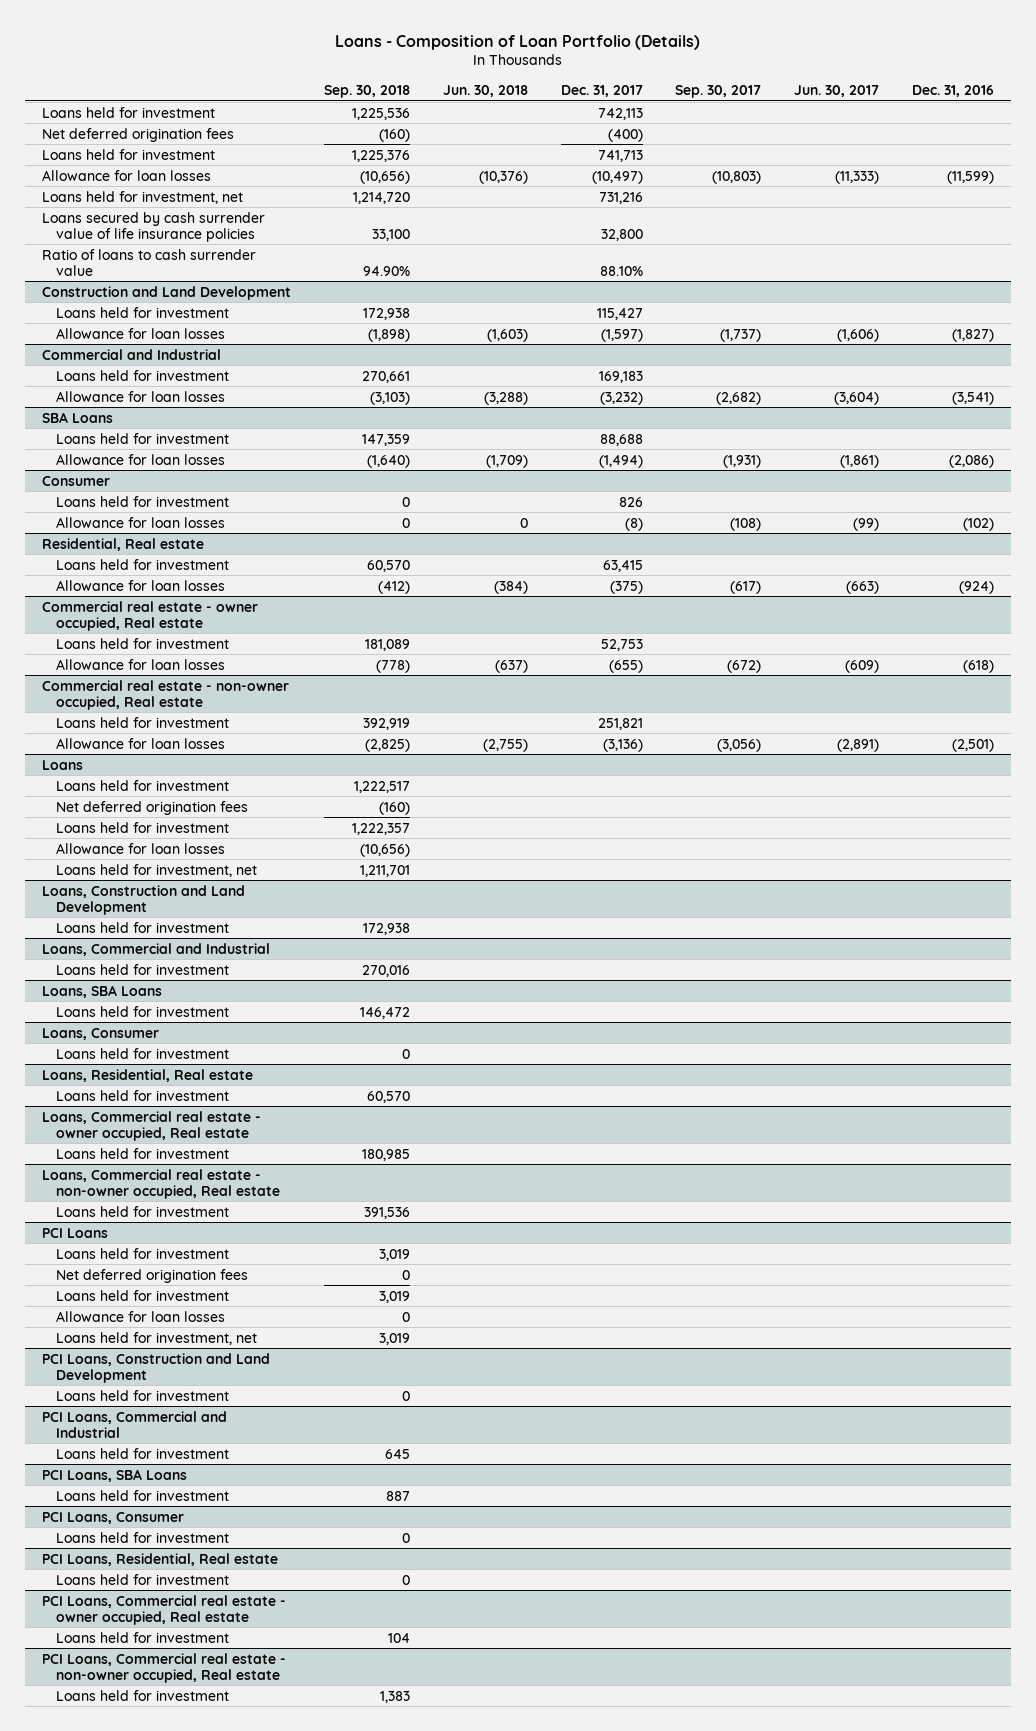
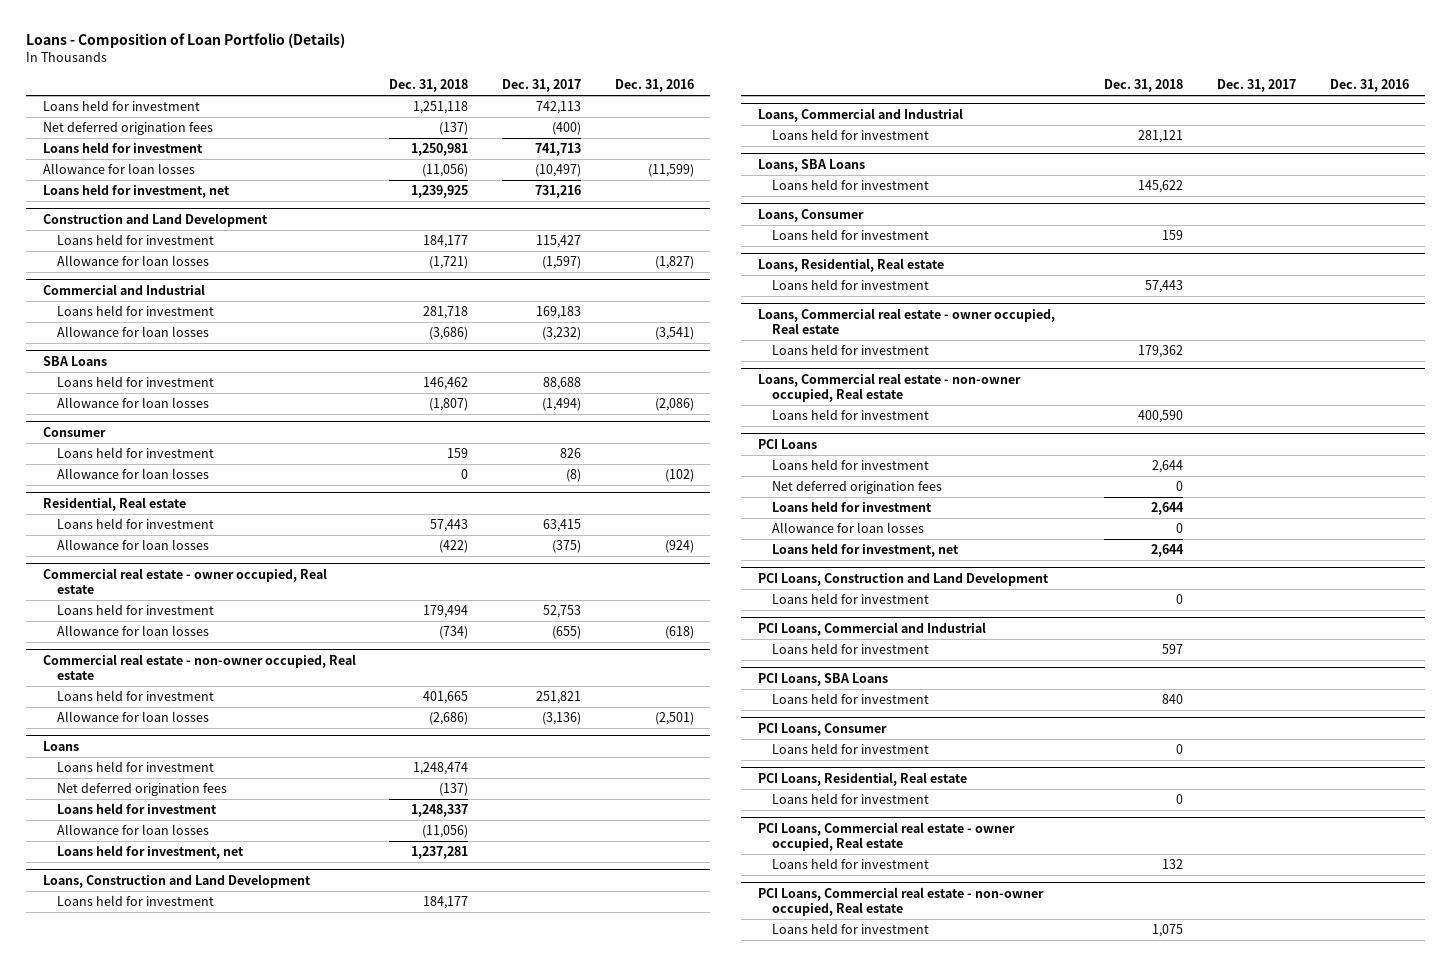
[323,84,410,98] Sep. 30, 2018 -> none
[442,84,528,97] Jun. 30, 2018 -> none
[675,84,762,98] Sep. 30, 2017 -> none
[794,84,880,97] Jun. 30, 2017 -> none
none -> [389,79,469,93] Dec. 31, 2018
[41,211,265,242] Loans secured by cash surrender value of life insurance policies -> none
[41,248,256,276] Ratio of loans to cash surrender value -> none

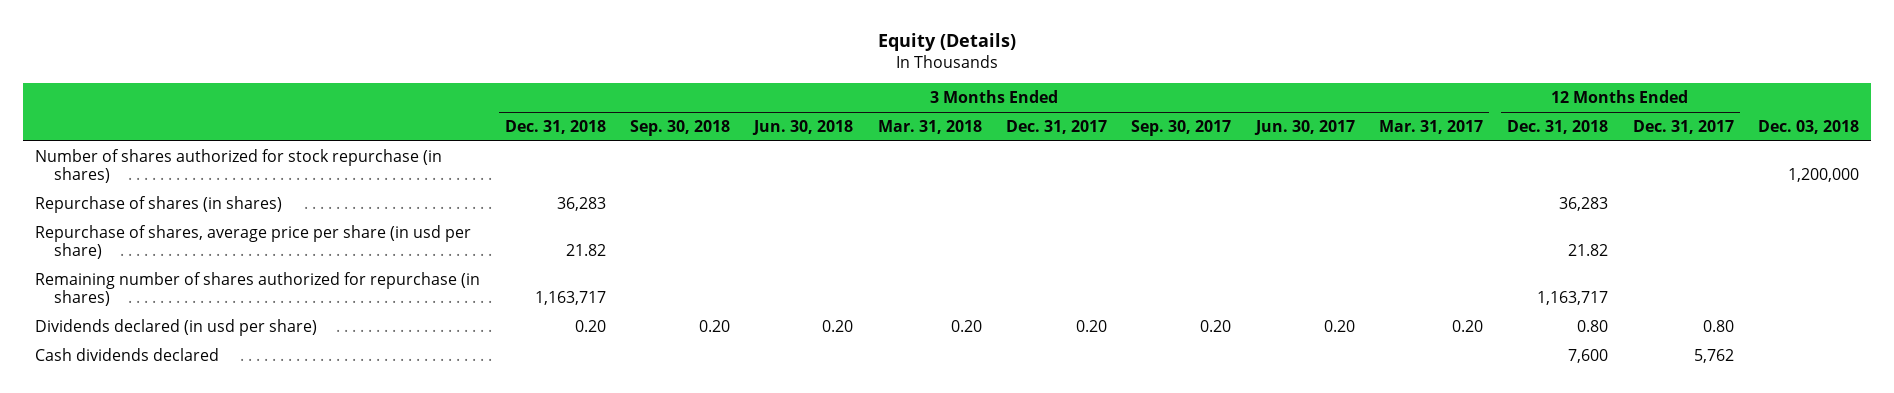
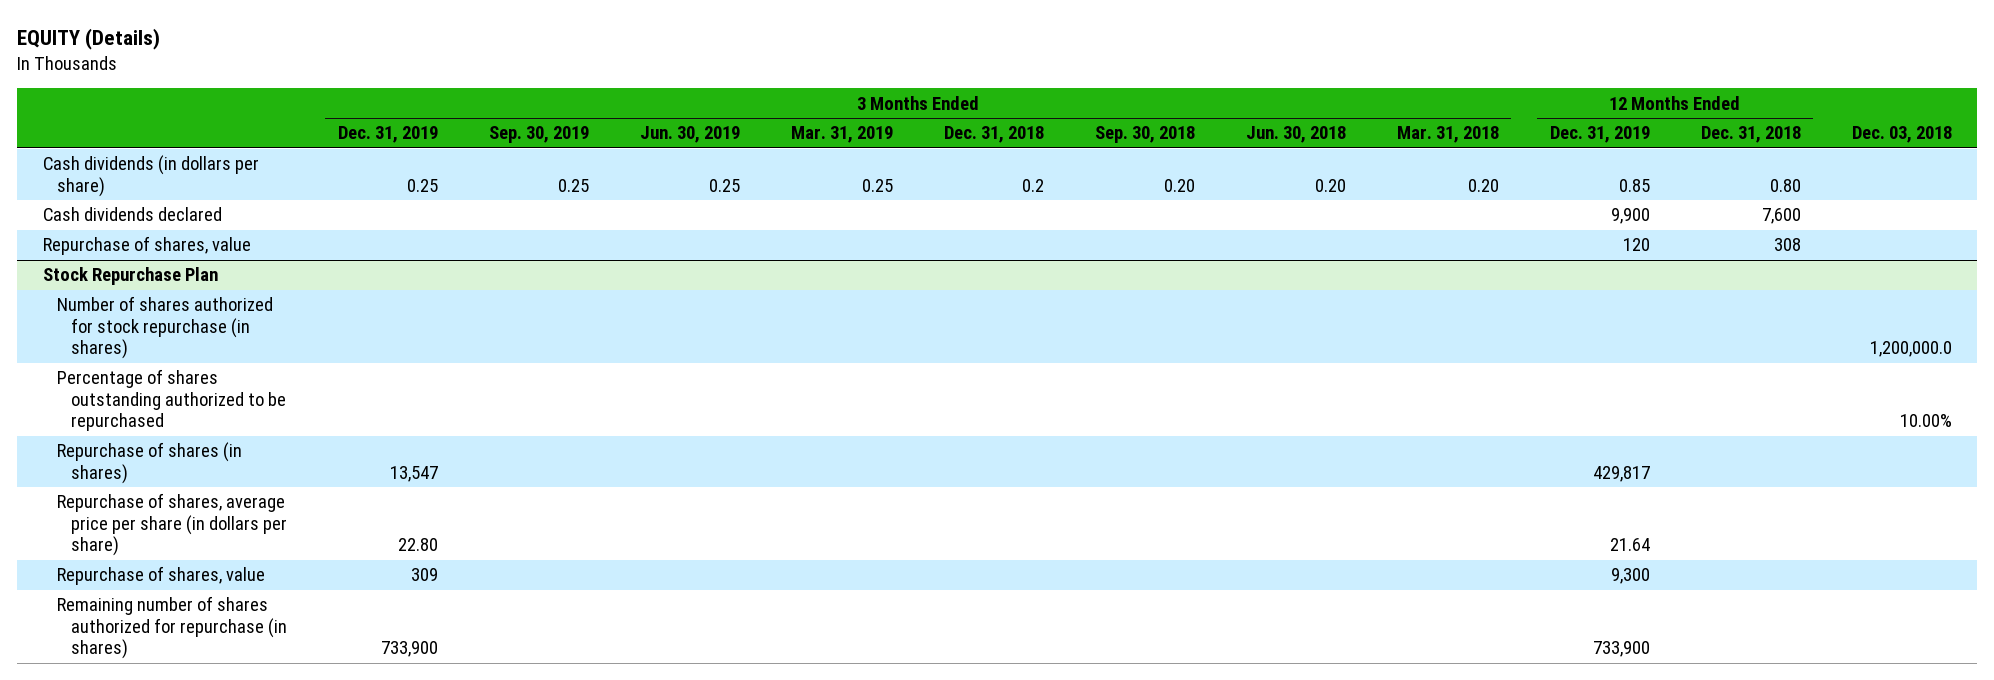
[878,33,1017,52] Equity (Details) -> [17,28,161,51] EQUITY (Details)
[1005,119,1107,134] Dec. 31, 2017 -> none
[1131,119,1232,136] Sep. 30, 2017 -> none
[1253,119,1355,135] Jun. 30, 2017 -> none
[1378,119,1483,134] Mar. 31, 2017 -> none
[1632,119,1734,134] Dec. 31, 2017 -> none
none -> [337,126,438,144] Dec. 31, 2019
none -> [488,126,589,144] Sep. 30, 2019
none -> [639,126,740,144] Jun. 30, 2019
none -> [790,126,893,144] Mar. 31, 2019
none -> [1549,126,1650,144] Dec. 31, 2019
[35,148,443,184] Number of shares authorized for stock repurchase (in shares) -> none
[35,195,283,213] Repurchase of shares (in shares) -> none
[35,224,472,260] Repurchase of shares, average price per share (in usd per share) -> none
[35,271,481,307] Remaining number of shares authorized for repurchase (in shares) -> none
[35,318,318,336] Dividends declared (in usd per share) -> [42,155,259,197] Cash dividends (in dollars per share)
[574,319,606,332] 0.20 -> [1021,178,1044,192] 0.2
none -> [42,236,251,256] Repurchase of shares, value
none -> [42,267,218,286] Stock Repurchase Plan
none -> [56,296,273,360] Number of shares authorized for stock repurchase (in shares)
none -> [56,369,286,432] Percentage of shares outstanding authorized to be repurchased
none -> [56,442,242,484] Repurchase of shares (in shares)
none -> [56,493,287,557] Repurchase of shares, average price per share (in dollars per share)
none -> [56,566,265,586] Repurchase of shares, value
none -> [56,596,287,660] Remaining number of shares authorized for repurchase (in shares)

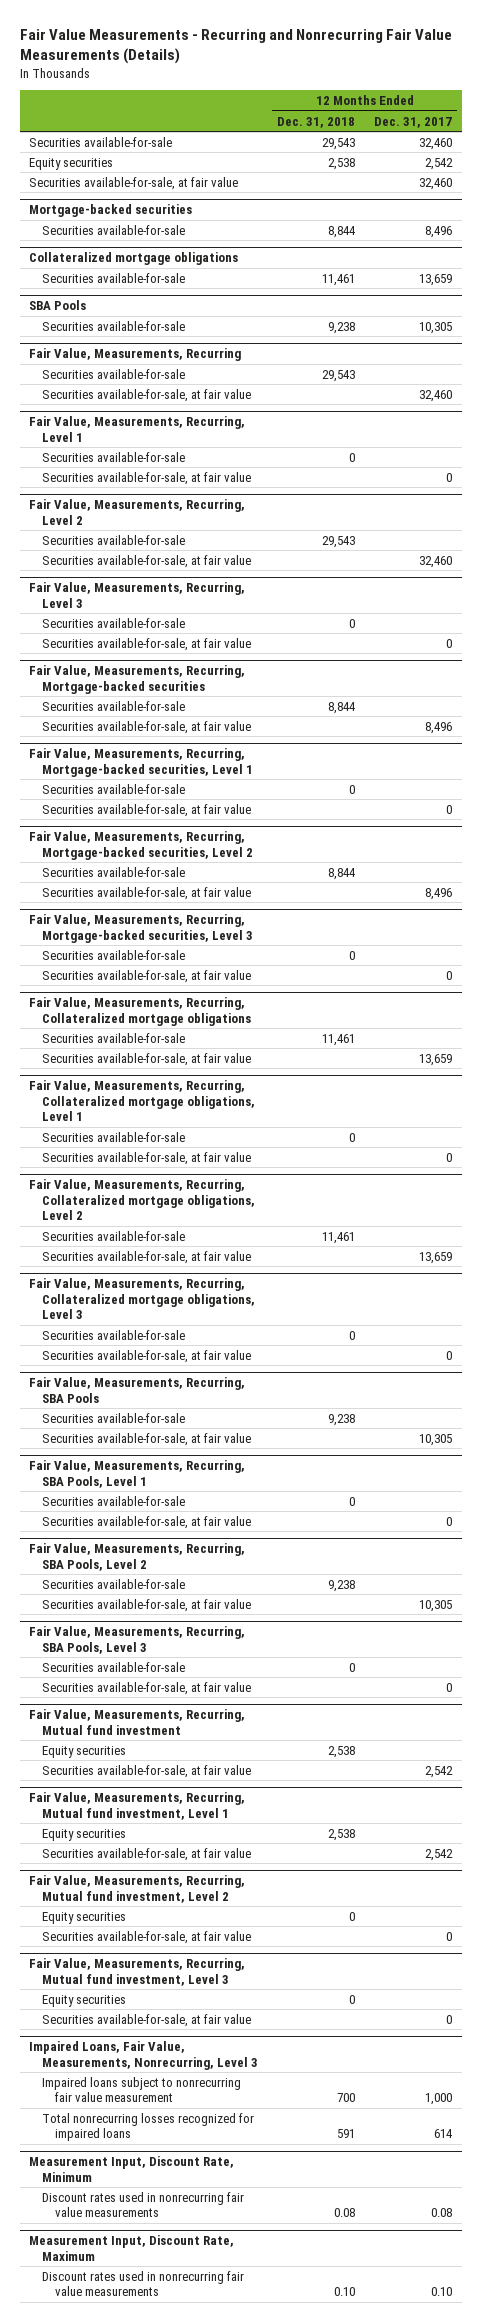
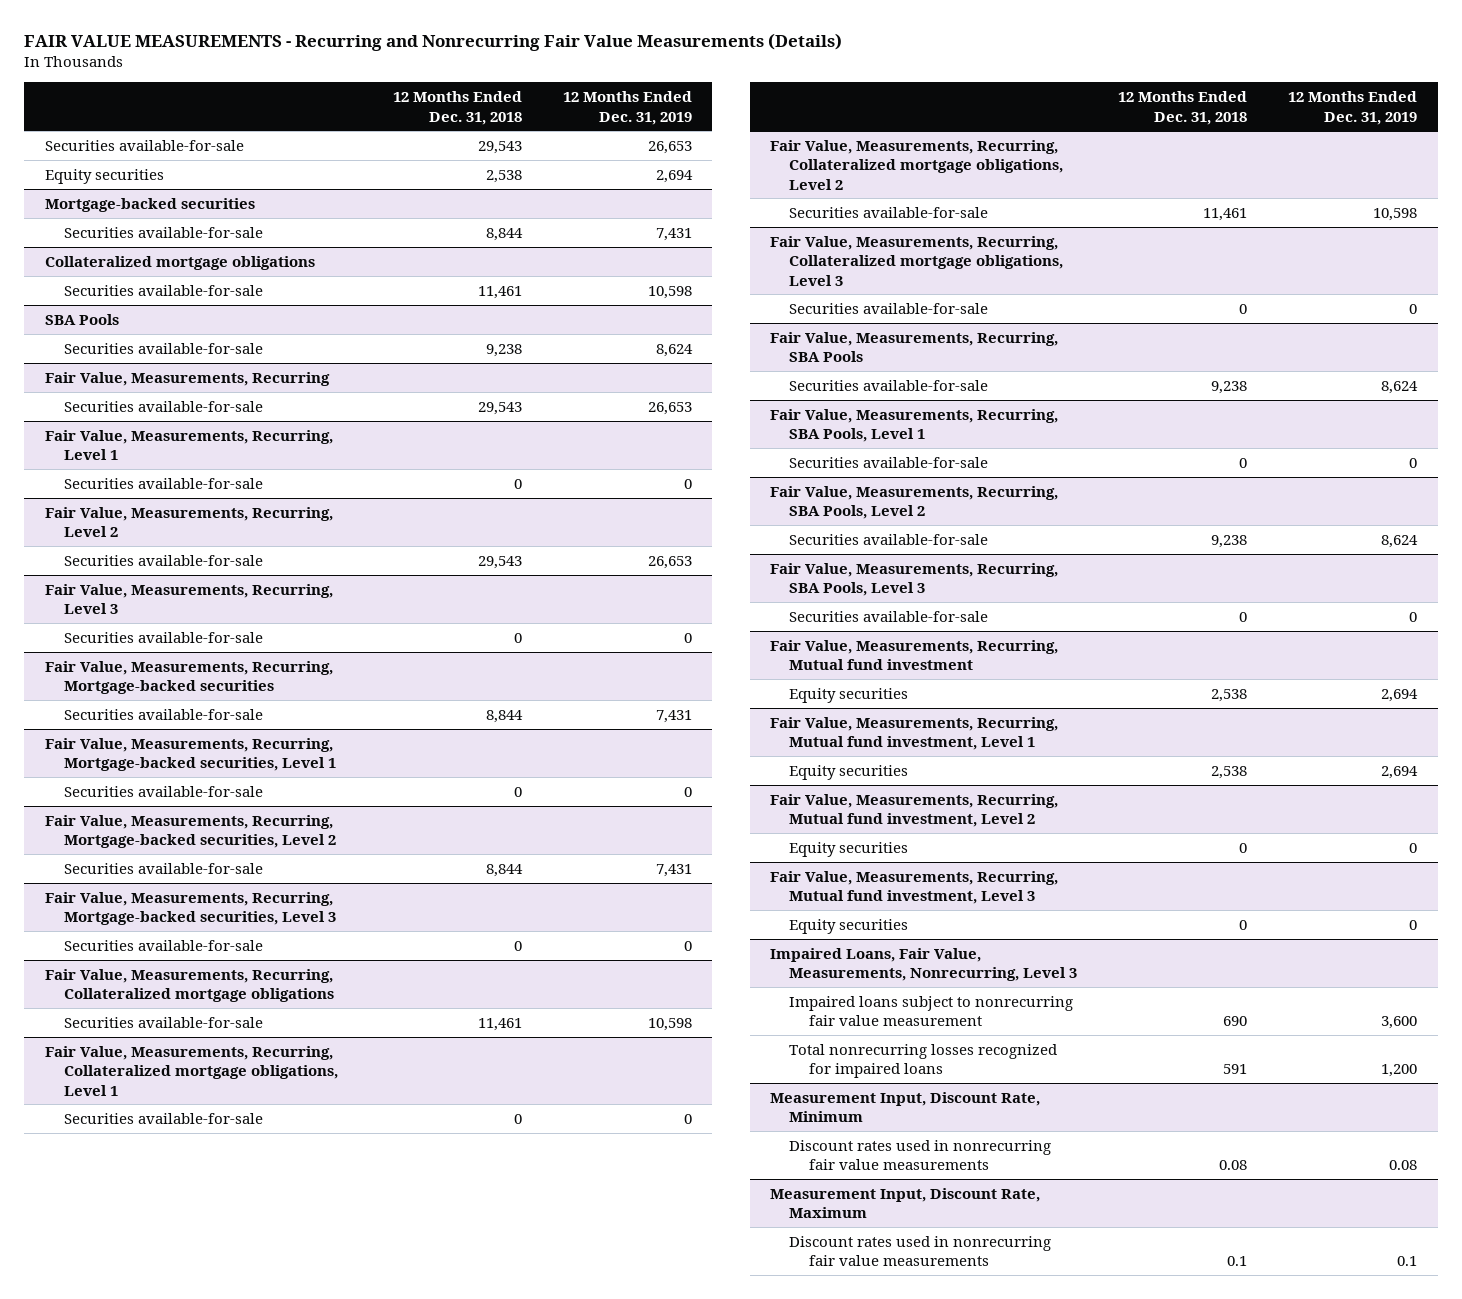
[19,28,452,64] Fair Value Measurements - Recurring and Nonrecurring Fair Value Measurements (Details) -> [24,33,843,52] FAIR VALUE MEASUREMENTS - Recurring and Nonrecurring Fair Value Measurements (Details)
[374,116,453,128] Dec. 31, 2017 -> none
none -> [562,91,692,125] 12 Months Ended Dec. 31, 2019
[29,176,239,190] Securities available-for-sale, at fair value -> none
[42,388,252,402] Securities available-for-sale, at fair value -> none
[42,471,252,485] Securities available-for-sale, at fair value -> none
[42,554,252,568] Securities available-for-sale, at fair value -> none
[42,637,252,651] Securities available-for-sale, at fair value -> none
[42,720,252,734] Securities available-for-sale, at fair value -> none
[42,803,252,817] Securities available-for-sale, at fair value -> none
[42,886,252,900] Securities available-for-sale, at fair value -> none
[42,969,252,983] Securities available-for-sale, at fair value -> none
[42,1052,252,1066] Securities available-for-sale, at fair value -> none
[42,1151,252,1165] Securities available-for-sale, at fair value -> none
[42,1250,252,1264] Securities available-for-sale, at fair value -> none
[42,1349,252,1363] Securities available-for-sale, at fair value -> none
[42,1432,252,1446] Securities available-for-sale, at fair value -> none
[42,1515,252,1529] Securities available-for-sale, at fair value -> none
[42,1598,252,1612] Securities available-for-sale, at fair value -> none
[42,1681,252,1695] Securities available-for-sale, at fair value -> none
[42,1764,252,1778] Securities available-for-sale, at fair value -> none
[42,1847,252,1861] Securities available-for-sale, at fair value -> none
[42,1930,252,1944] Securities available-for-sale, at fair value -> none
[42,2013,252,2027] Securities available-for-sale, at fair value -> none
[337,2093,356,2103] 700 -> [1223,1016,1248,1027] 690
[334,2287,356,2297] 0.10 -> [1227,1256,1248,1267] 0.1

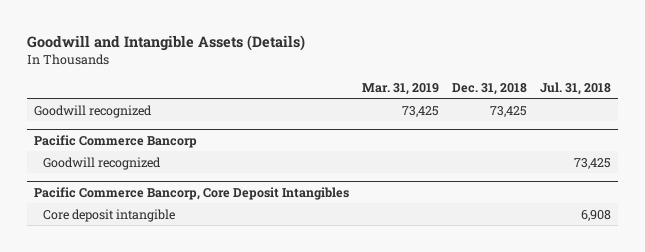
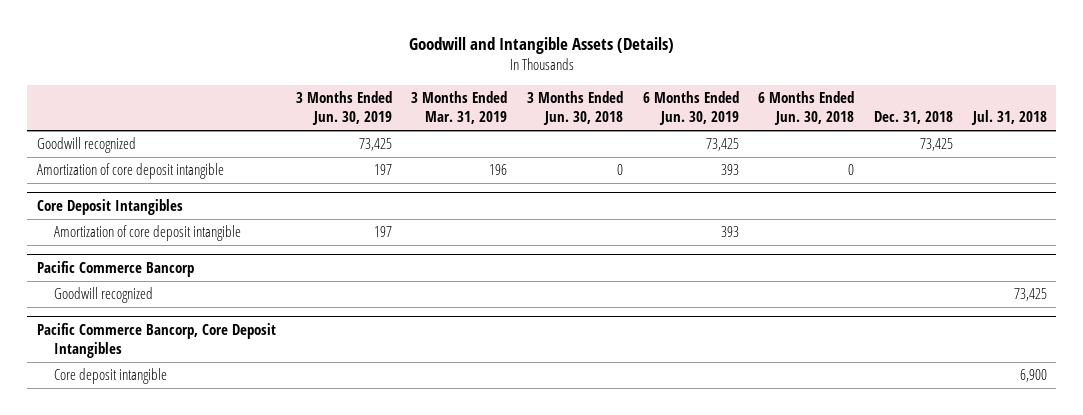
[361,82,439,95] Mar. 31, 2019 -> none
none -> [295,91,392,126] 3 Months Ended Jun. 30, 2019
none -> [411,91,508,125] 3 Months Ended Mar. 31, 2019
none -> [526,91,623,126] 3 Months Ended Jun. 30, 2018
none -> [642,91,739,126] 6 Months Ended Jun. 30, 2019
none -> [758,91,855,126] 6 Months Ended Jun. 30, 2018
none -> [36,163,224,180] Amortization of core deposit intangible
none -> [36,198,183,215] Core Deposit Intangibles
none -> [53,225,241,242] Amortization of core deposit intangible
[581,209,612,221] 6,908 -> [1019,369,1047,383] 6,900

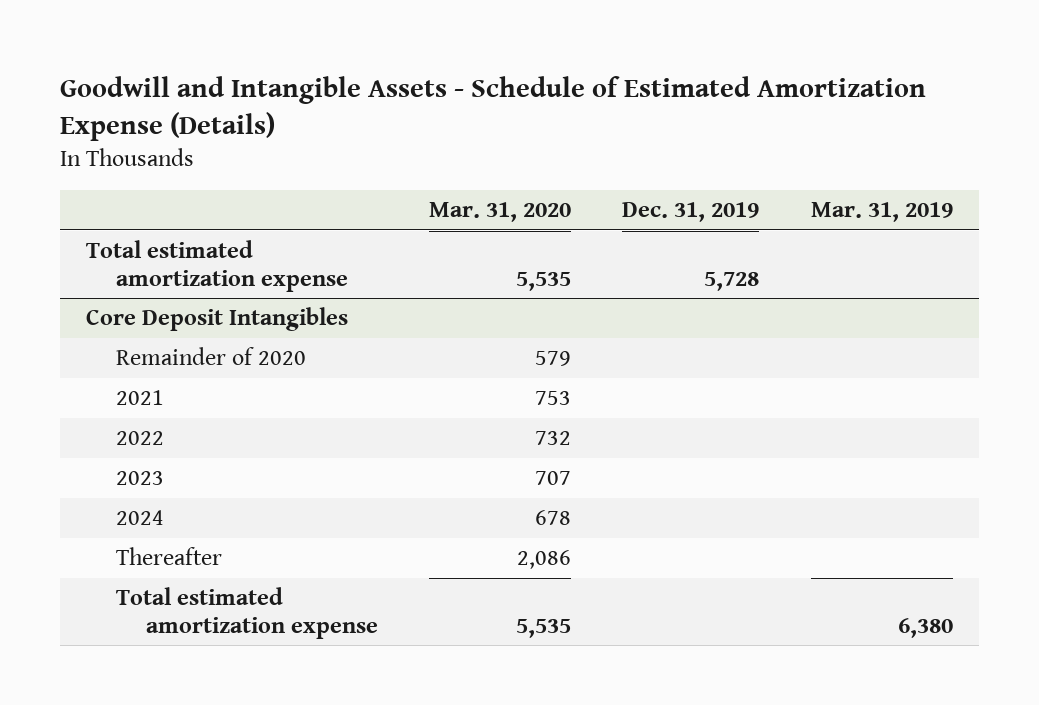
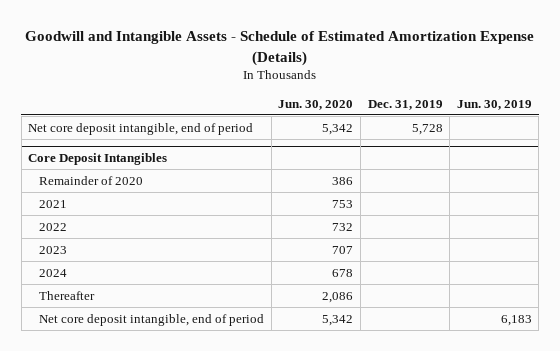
[429,202,572,223] Mar. 31, 2020 -> none
[810,202,953,223] Mar. 31, 2019 -> none
none -> [278,99,354,110] Jun. 30, 2020
none -> [456,99,532,110] Jun. 30, 2019
[85,240,348,292] Total estimated amortization expense -> [28,122,254,135] Net core deposit intangible, end of period
[115,587,378,639] Total estimated amortization expense -> [39,313,265,326] Net core deposit intangible, end of period

